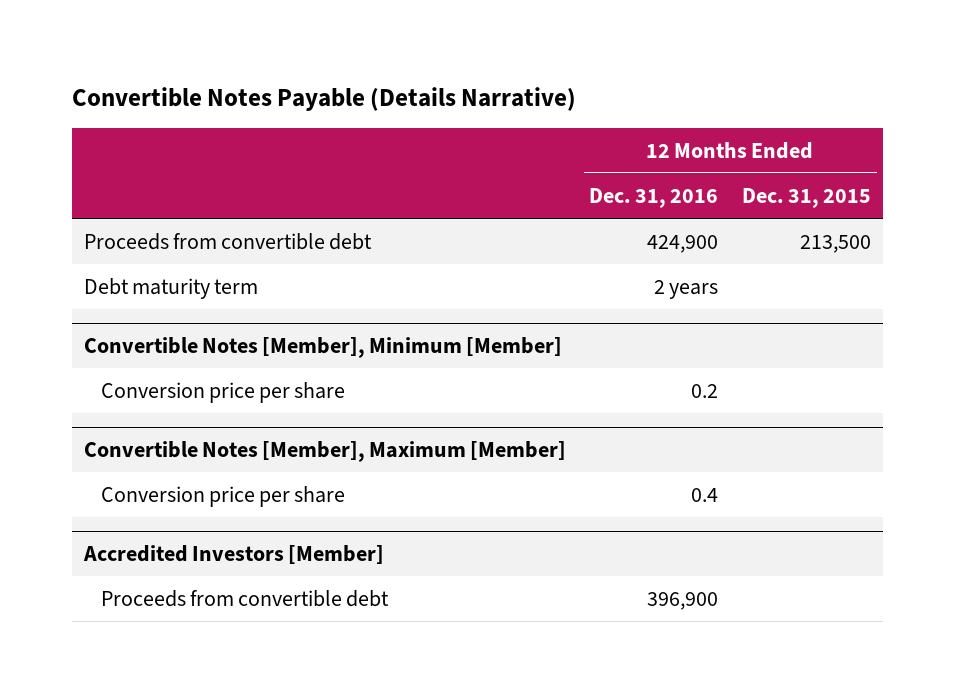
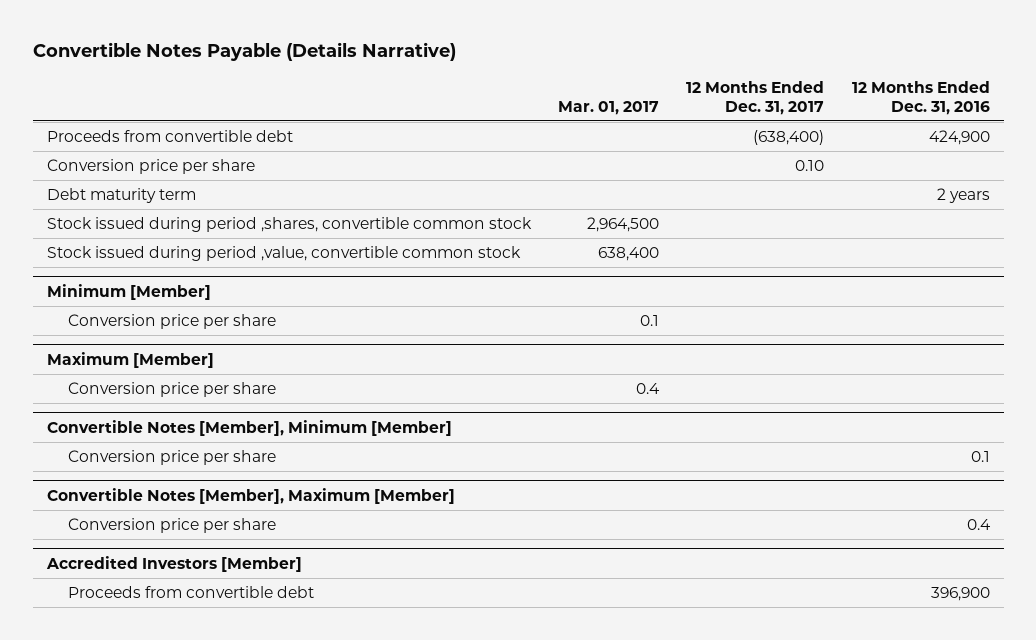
[742,187,872,208] Dec. 31, 2015 -> none
none -> [557,100,659,115] Mar. 01, 2017
none -> [686,80,825,115] 12 Months Ended Dec. 31, 2017
none -> [46,159,255,175] Conversion price per share
none -> [46,217,532,233] Stock issued during period ,shares, convertible common stock
none -> [46,246,521,262] Stock issued during period ,value, convertible common stock
none -> [46,283,211,300] Minimum [Member]
none -> [67,314,276,330] Conversion price per share
none -> [46,351,214,368] Maximum [Member]
none -> [67,382,276,398] Conversion price per share
[691,383,719,398] 0.2 -> [970,451,990,463] 0.1

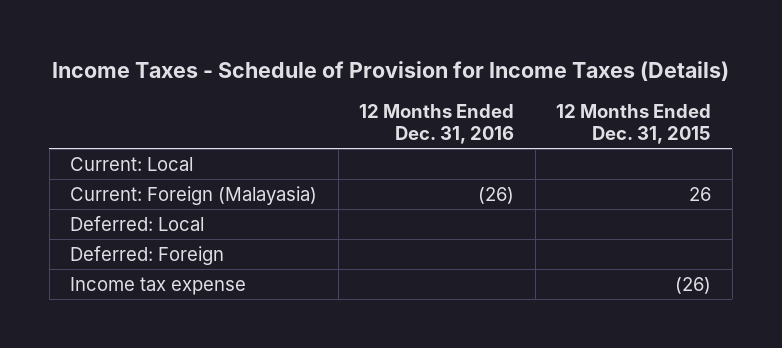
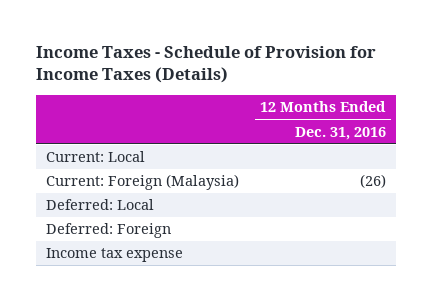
[556,104,712,145] 12 Months Ended Dec. 31, 2015 -> none
[70,185,318,205] Current: Foreign (Malayasia) -> [46,174,240,191] Current: Foreign (Malaysia)

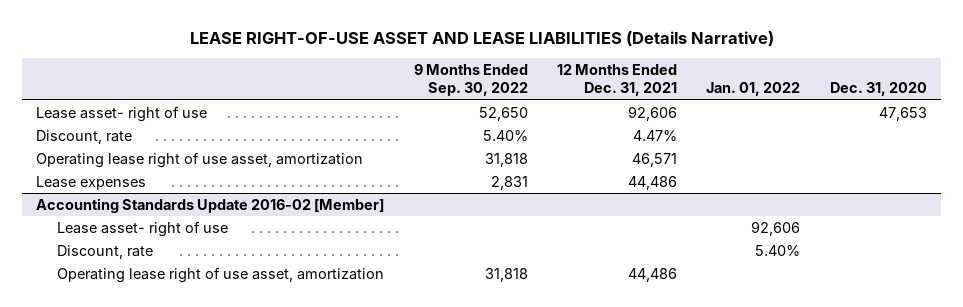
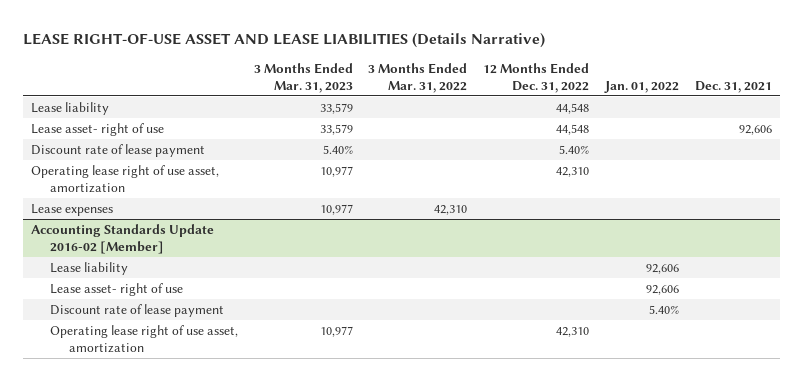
[413,64,528,97] 9 Months Ended Sep. 30, 2022 -> none
[557,64,678,97] 12 Months Ended Dec. 31, 2021 -> none
[829,82,927,97] Dec. 31, 2020 -> none
none -> [253,62,353,93] 3 Months Ended Mar. 31, 2023
none -> [368,62,468,93] 3 Months Ended Mar. 31, 2022
none -> [483,62,590,93] 12 Months Ended Dec. 31, 2022
none -> [694,80,772,93] Dec. 31, 2021
none -> [30,101,109,115] Lease liability
[36,129,133,144] Discount, rate -> [30,143,205,157] Discount rate of lease payment
none -> [49,261,128,275] Lease liability
[56,244,153,259] Discount, rate -> [49,303,224,317] Discount rate of lease payment

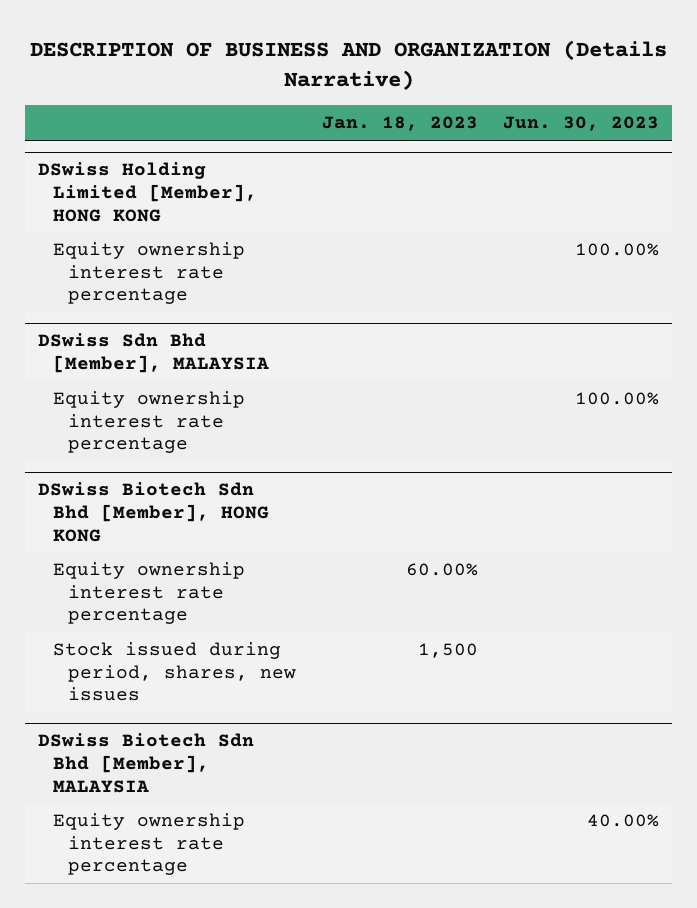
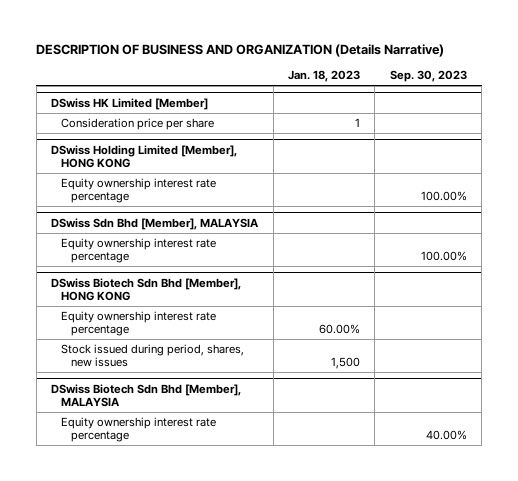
[502,116,659,132] Jun. 30, 2023 -> none
none -> [389,70,467,83] Sep. 30, 2023
none -> [51,97,209,110] DSwiss HK Limited [Member]
none -> [60,118,214,131] Consideration price per share

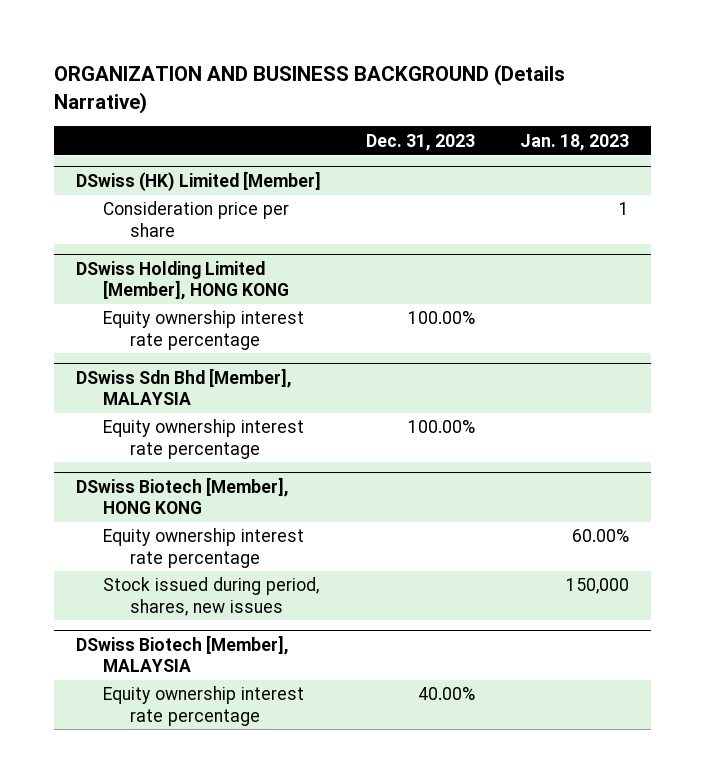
[36,43,445,57] DESCRIPTION OF BUSINESS AND ORGANIZATION (Details Narrative) -> [53,64,565,114] ORGANIZATION AND BUSINESS BACKGROUND (Details Narrative)
[389,70,467,83] Sep. 30, 2023 -> none
none -> [366,133,476,151] Dec. 31, 2023
[51,97,209,110] DSwiss HK Limited [Member] -> [76,170,322,191] DSwiss (HK) Limited [Member]
[51,277,242,301] DSwiss Biotech Sdn Bhd [Member], HONG KONG -> [76,476,290,515] DSwiss Biotech [Member], HONG KONG
[330,357,360,370] 1,500 -> [565,578,629,595] 150,000
[51,383,242,407] DSwiss Biotech Sdn Bhd [Member], MALAYSIA -> [76,634,290,673] DSwiss Biotech [Member], MALAYSIA

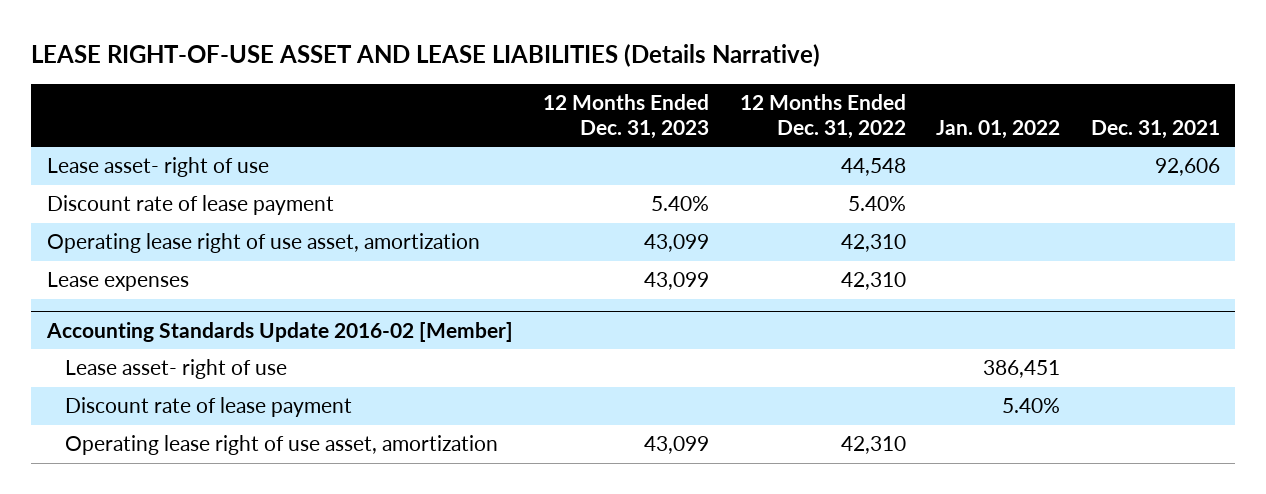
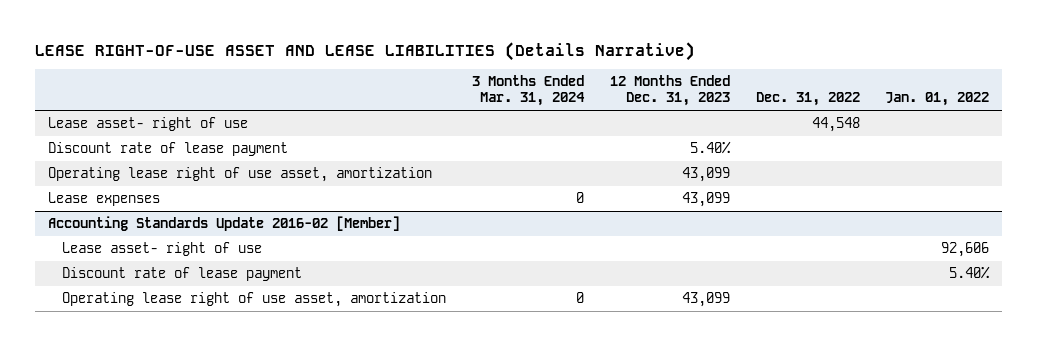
[739,93,906,139] 12 Months Ended Dec. 31, 2022 -> none
[1090,119,1220,139] Dec. 31, 2021 -> none
none -> [471,75,585,107] 3 Months Ended Mar. 31, 2024
none -> [755,92,860,107] Dec. 31, 2022
[983,360,1061,379] 386,451 -> [941,242,990,258] 92,606

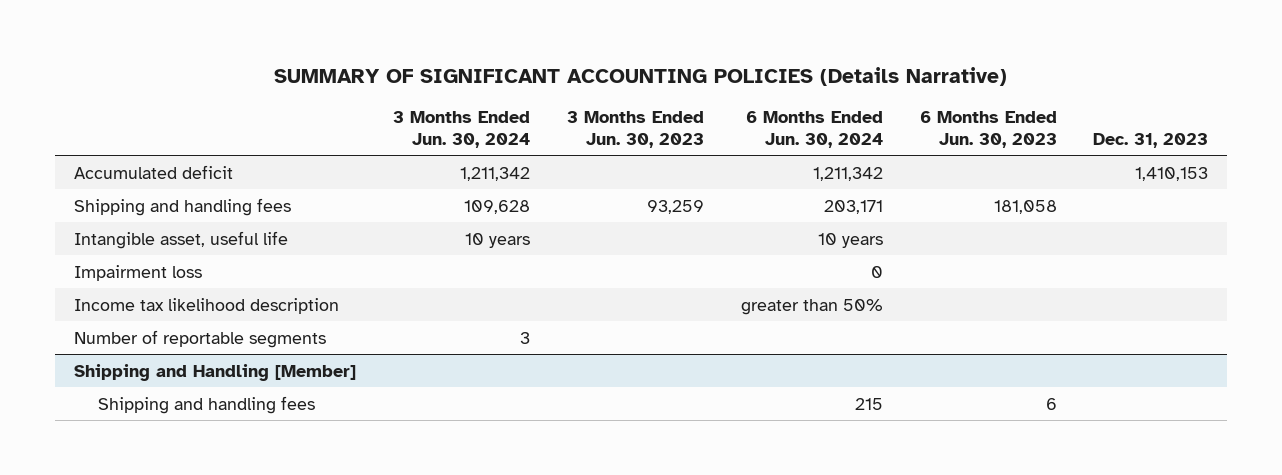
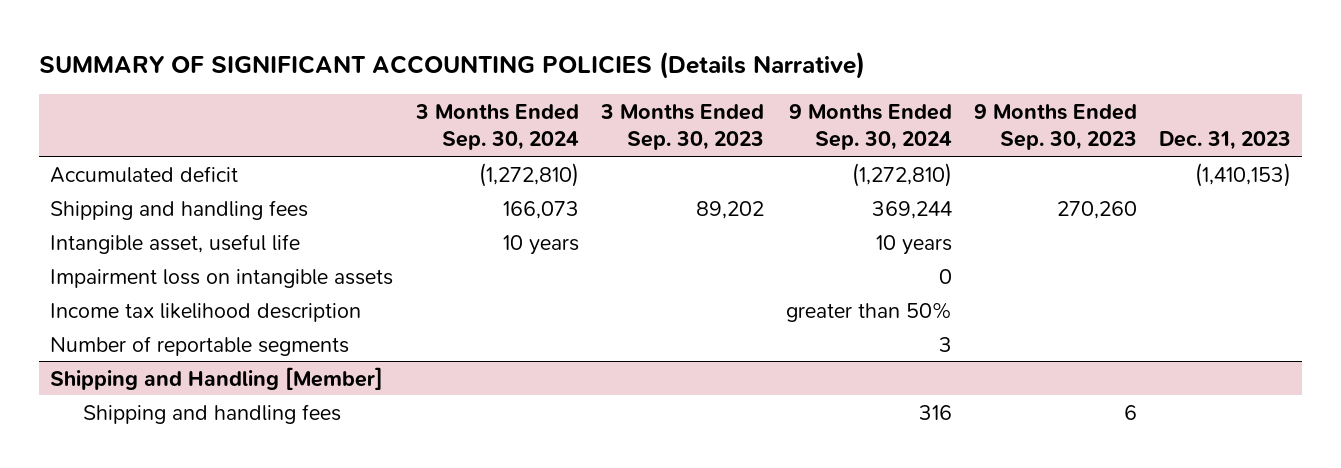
[392,111,530,148] 3 Months Ended Jun. 30, 2024 -> none
[566,111,704,148] 3 Months Ended Jun. 30, 2023 -> none
[745,111,883,148] 6 Months Ended Jun. 30, 2024 -> none
[919,111,1057,148] 6 Months Ended Jun. 30, 2023 -> none
none -> [414,103,579,151] 3 Months Ended Sep. 30, 2024
none -> [599,103,764,151] 3 Months Ended Sep. 30, 2023
none -> [788,103,952,151] 9 Months Ended Sep. 30, 2024
none -> [973,103,1137,151] 9 Months Ended Sep. 30, 2023
[1135,166,1209,181] 1,410,153 -> [1194,162,1291,187] (1,410,153)
[73,264,202,281] Impairment loss -> [50,268,394,288] Impairment loss on intangible assets

